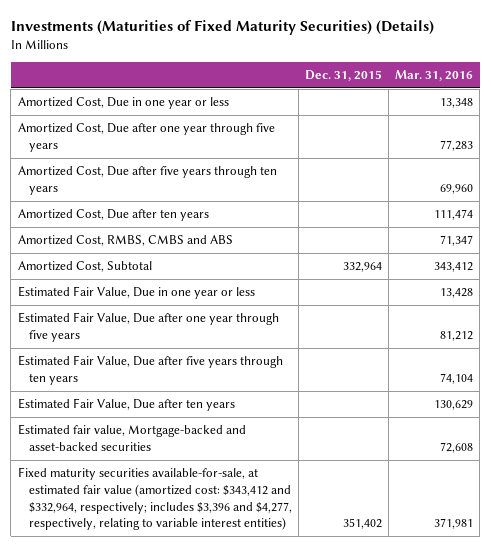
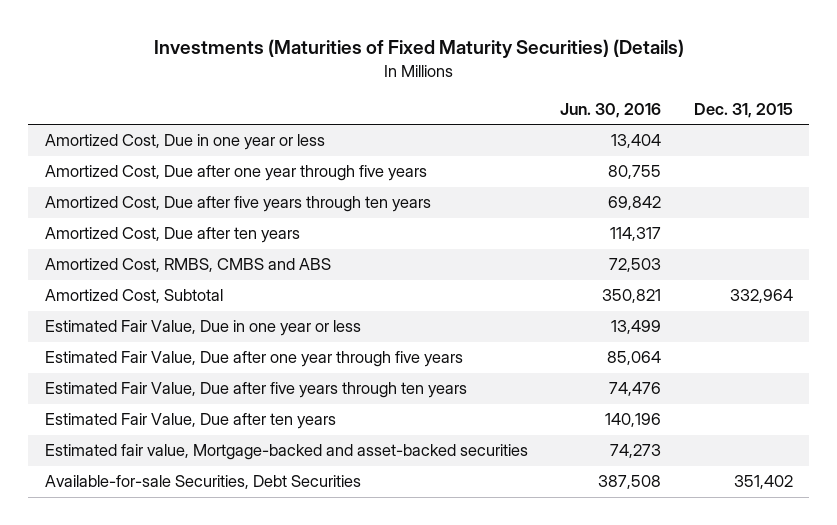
[395,70,474,82] Mar. 31, 2016 -> none
none -> [560,103,662,119] Jun. 30, 2016
[17,467,292,531] Fixed maturity securities available-for-sale, at estimated fair value (amortized cost: $343,412 and $332,964, respectively; includes $3,396 and $4,277, respectively, relating to variable interest entities) -> [44,475,361,490] Available-for-sale Securities, Debt Securities

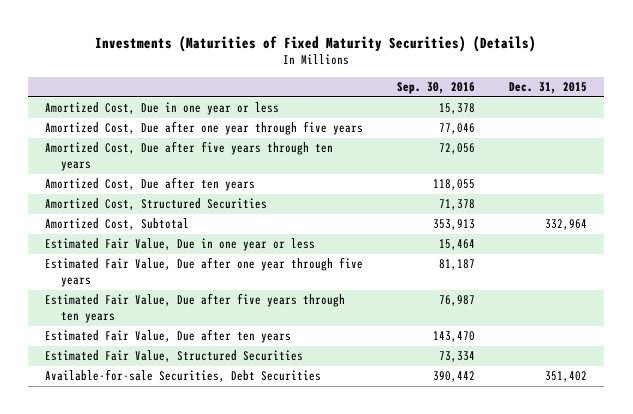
[560,103,662,119] Jun. 30, 2016 -> none
none -> [397,82,476,95] Sep. 30, 2016
[44,258,331,273] Amortized Cost, RMBS, CMBS and ABS -> [45,198,268,211] Amortized Cost, Structured Securities
[44,444,528,461] Estimated fair value, Mortgage-backed and asset-backed securities -> [45,350,304,363] Estimated Fair Value, Structured Securities

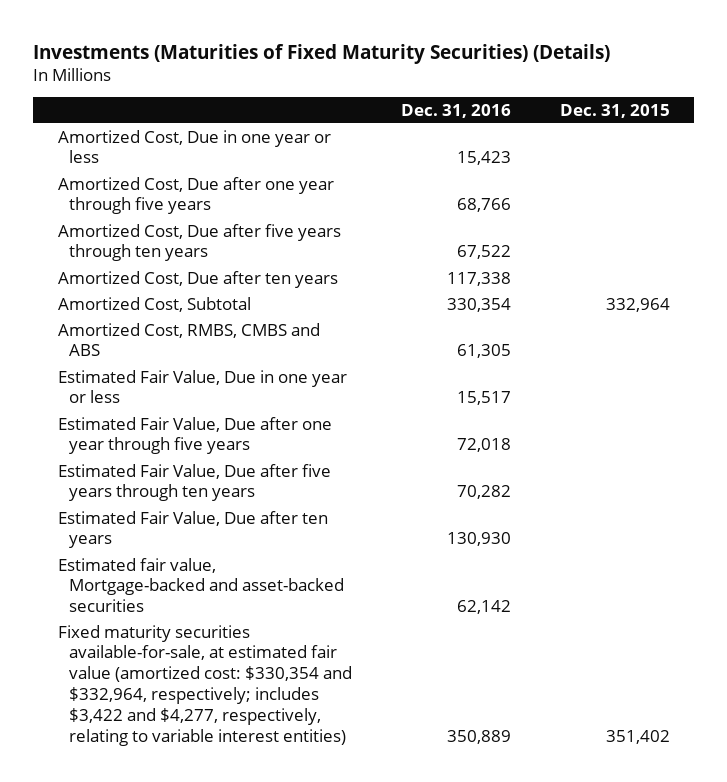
[397,82,476,95] Sep. 30, 2016 -> none
none -> [401,103,512,118] Dec. 31, 2016
[45,198,268,211] Amortized Cost, Structured Securities -> none
none -> [57,322,320,357] Amortized Cost, RMBS, CMBS and ABS
[45,350,304,363] Estimated Fair Value, Structured Securities -> [57,557,345,613] Estimated fair value, Mortgage-backed and asset-backed securities
[45,369,322,383] Available-for-sale Securities, Debt Securities -> [57,624,353,746] Fixed maturity securities available-for-sale, at estimated fair value (amortized cost: $330,354 and $332,964, respectively; includes $3,422 and $4,277, respectively, relating to variable interest entities)

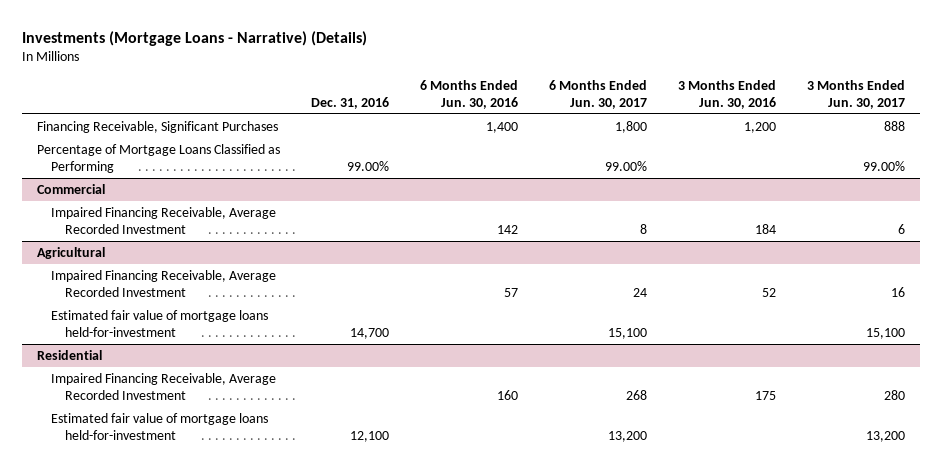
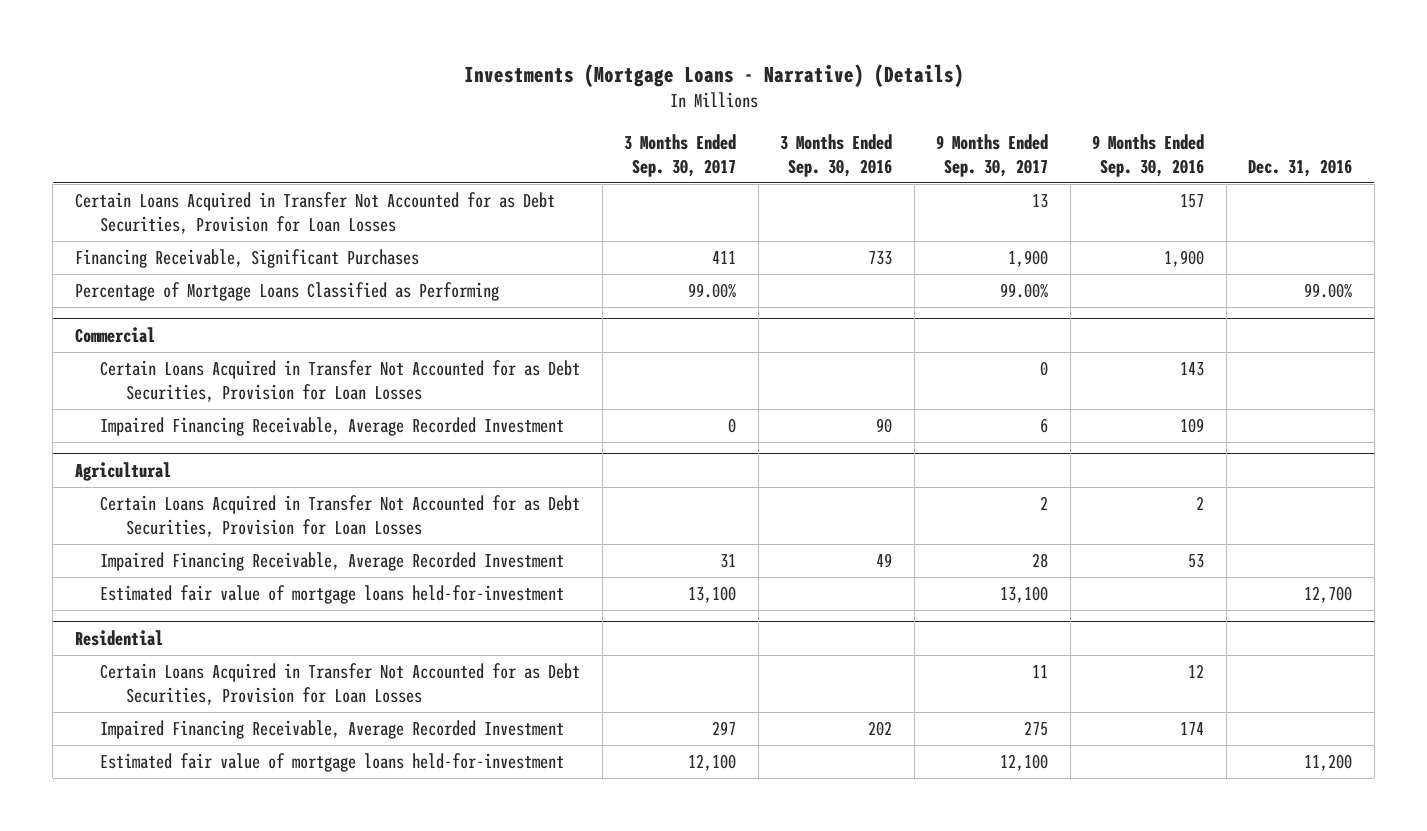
[420,79,519,109] 6 Months Ended Jun. 30, 2016 -> none
[548,79,647,109] 6 Months Ended Jun. 30, 2017 -> none
[677,79,776,109] 3 Months Ended Jun. 30, 2016 -> none
[806,79,905,109] 3 Months Ended Jun. 30, 2017 -> none
none -> [624,133,737,177] 3 Months Ended Sep. 30, 2017
none -> [780,133,893,177] 3 Months Ended Sep. 30, 2016
none -> [936,133,1049,177] 9 Months Ended Sep. 30, 2017
none -> [1092,133,1205,177] 9 Months Ended Sep. 30, 2016
none -> [74,192,555,234] Certain Loans Acquired in Transfer Not Accounted for as Debt Securities, Provision for Loan Losses
none -> [100,360,581,402] Certain Loans Acquired in Transfer Not Accounted for as Debt Securities, Provision for Loan Losses
none -> [100,495,581,537] Certain Loans Acquired in Transfer Not Accounted for as Debt Securities, Provision for Loan Losses
[350,327,390,339] 14,700 -> [1304,586,1353,604] 12,700
none -> [100,663,581,705] Certain Loans Acquired in Transfer Not Accounted for as Debt Securities, Provision for Loan Losses
[350,430,390,442] 12,100 -> [1304,754,1353,772] 11,200

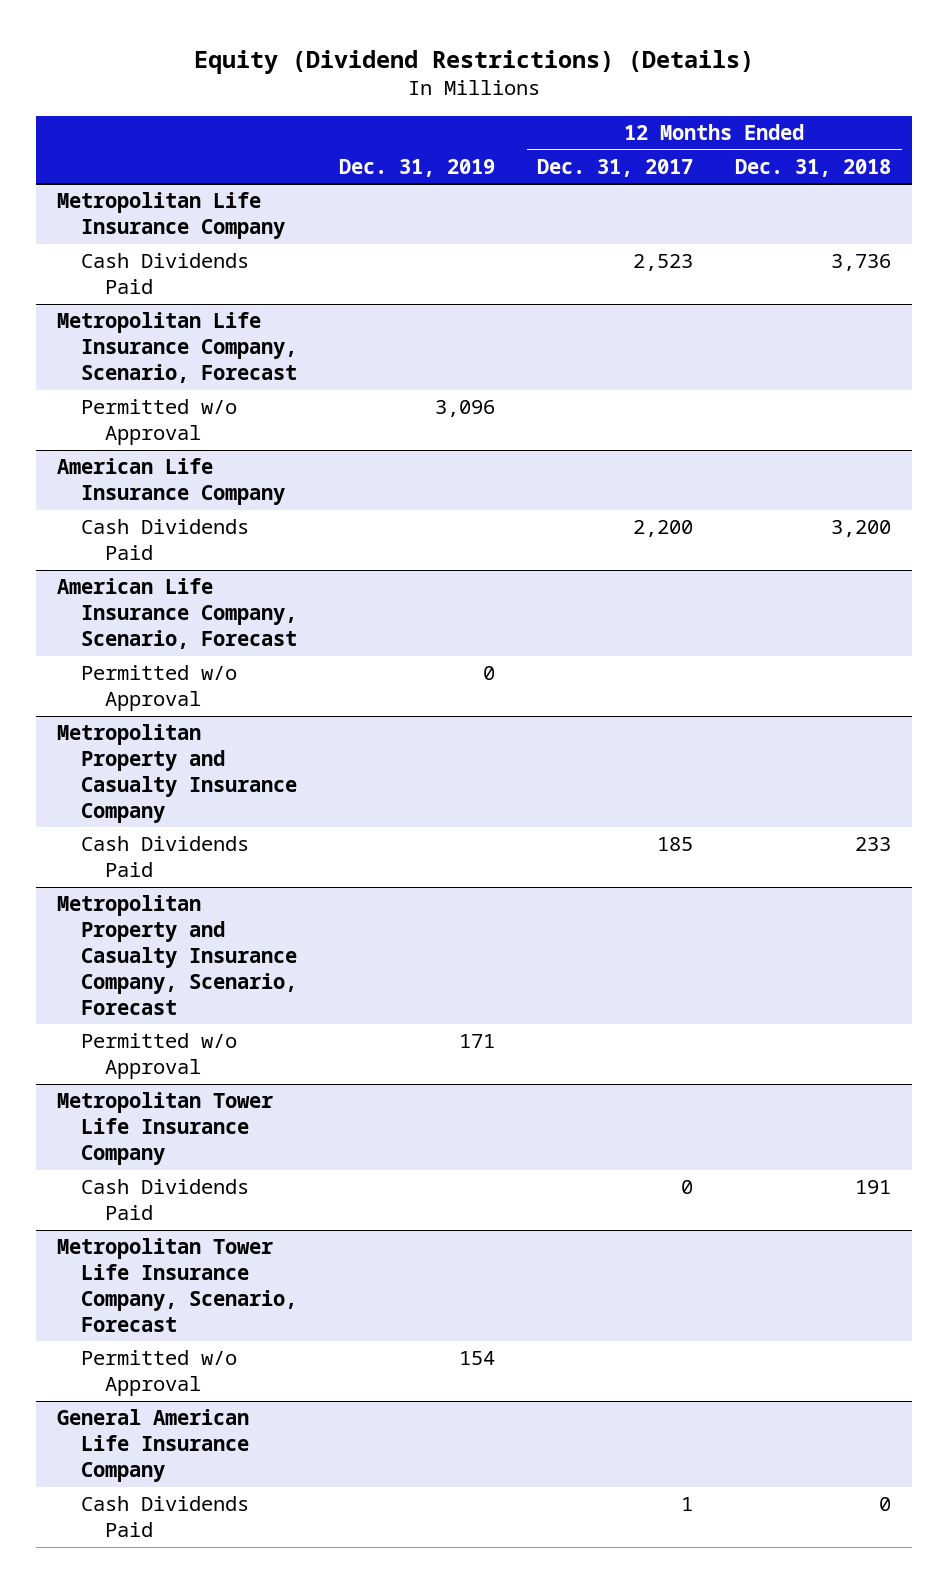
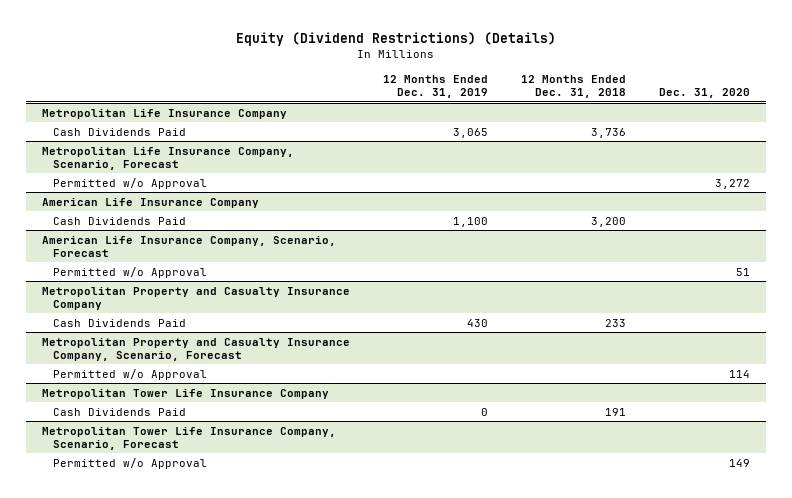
[339,158,496,177] Dec. 31, 2019 -> none
[537,158,694,177] Dec. 31, 2017 -> none
none -> [383,75,489,99] 12 Months Ended Dec. 31, 2019
none -> [658,88,750,99] Dec. 31, 2020
[56,1409,250,1483] General American Life Insurance Company -> none
[81,1496,250,1538] Cash Dividends Paid -> none

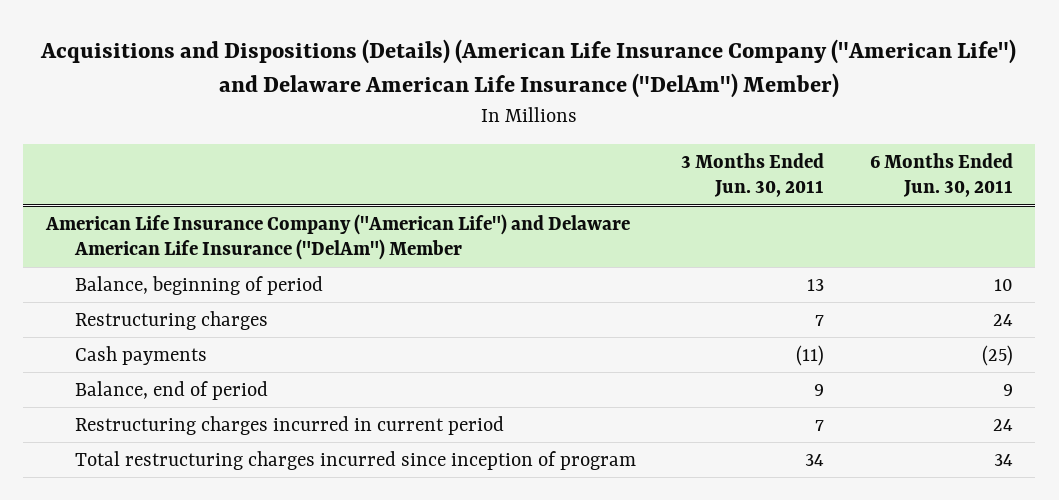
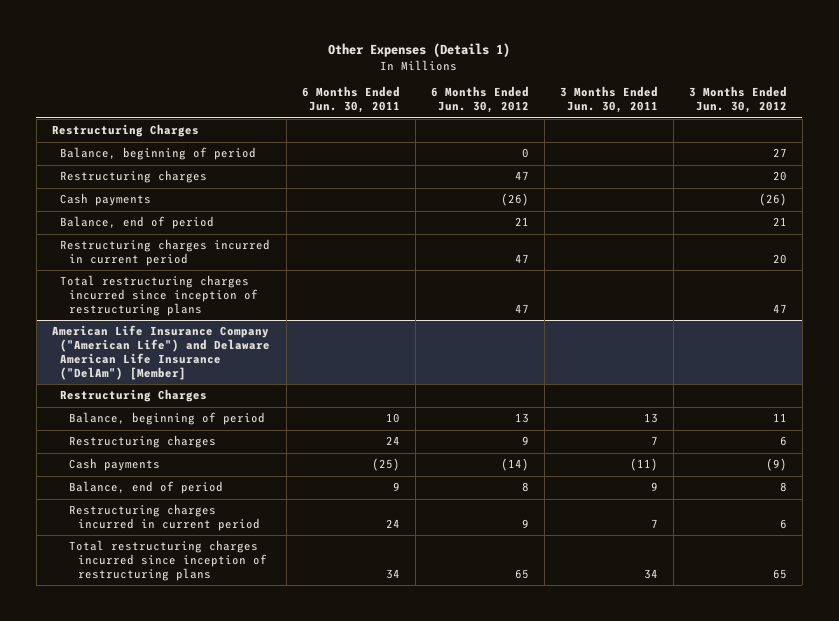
[40,38,1017,98] Acquisitions and Dispositions (Details) (American Life Insurance Company ("American Life") and Delaware American Life Insurance ("DelAm") Member) -> [328,43,511,58] Other Expenses (Details 1)
none -> [430,86,529,114] 6 Months Ended Jun. 30, 2012
none -> [688,86,787,114] 3 Months Ended Jun. 30, 2012
none -> [51,124,199,138] Restructuring Charges
none -> [60,147,257,161] Balance, beginning of period
none -> [60,170,208,184] Restructuring charges
none -> [60,193,152,207] Cash payments
none -> [60,216,215,230] Balance, end of period
none -> [60,239,271,267] Restructuring charges incurred in current period
none -> [60,275,259,317] Total restructuring charges incurred since inception of restructuring plans
[45,214,631,261] American Life Insurance Company ("American Life") and Delaware American Life Insurance ("DelAm") Member -> [51,325,271,381] American Life Insurance Company ("American Life") and Delaware American Life Insurance ("DelAm") [Member]
none -> [60,389,208,403] Restructuring Charges
[75,451,637,471] Total restructuring charges incurred since inception of program -> [69,540,267,582] Total restructuring charges incurred since inception of restructuring plans

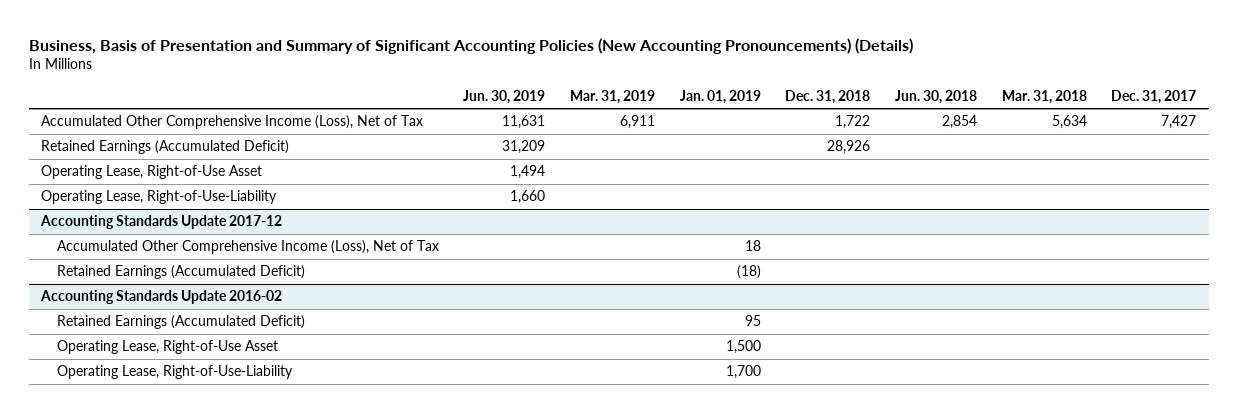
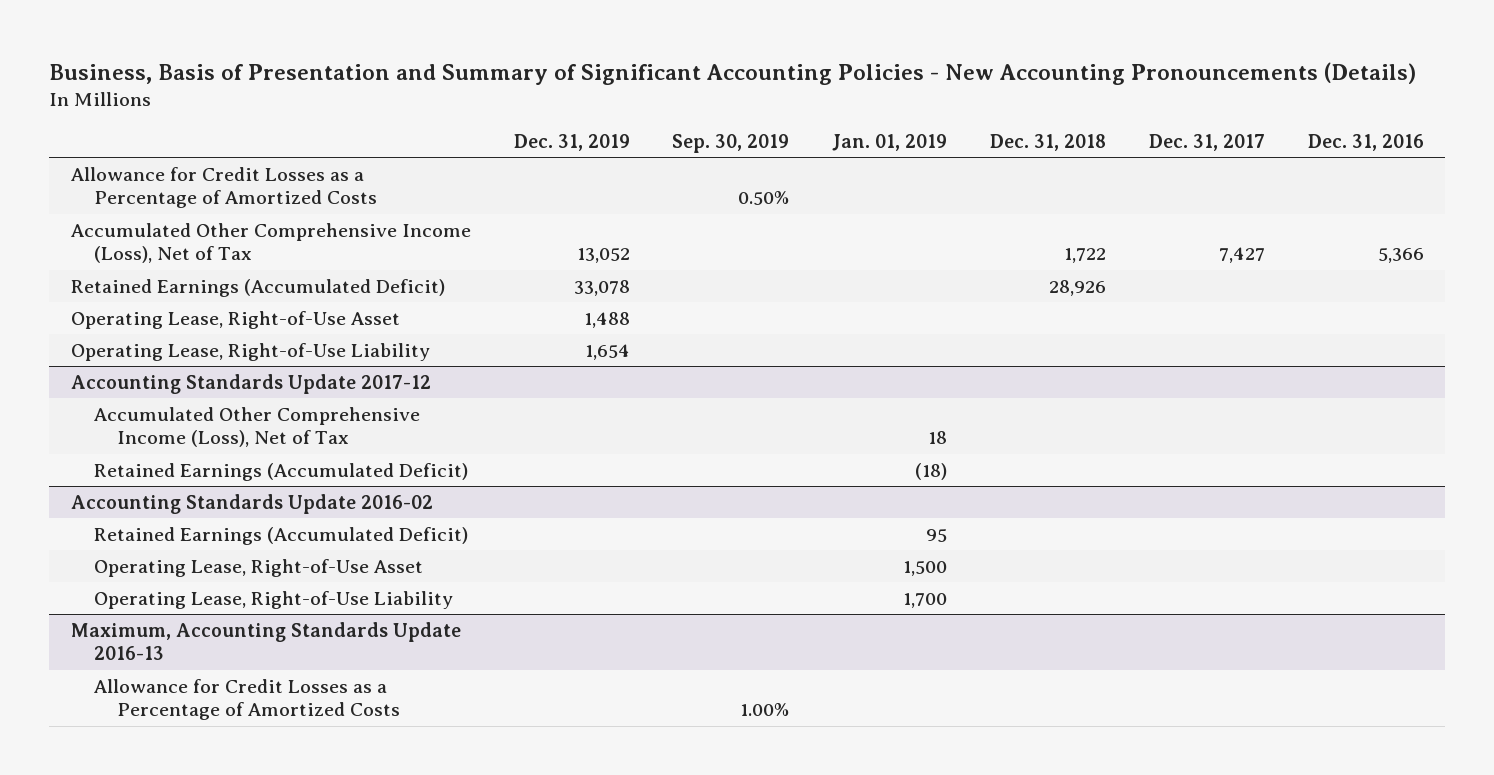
[29,37,914,54] Business, Basis of Presentation and Summary of Significant Accounting Policies (New Accounting Pronouncements) (Details) -> [49,61,1417,85] Business, Basis of Presentation and Summary of Significant Accounting Policies - New Accounting Pronouncements (Details)
[463,89,546,104] Jun. 30, 2019 -> none
[570,89,656,104] Mar. 31, 2019 -> none
[894,89,977,104] Jun. 30, 2018 -> none
[1001,89,1087,104] Mar. 31, 2018 -> none
none -> [513,134,630,152] Dec. 31, 2019
none -> [672,134,790,154] Sep. 30, 2019
none -> [1307,134,1424,152] Dec. 31, 2016
none -> [70,166,377,209] Allowance for Credit Losses as a Percentage of Amortized Costs
[41,190,278,205] Operating Lease, Right-of-Use-Liability -> [70,342,430,361] Operating Lease, Right-of-Use Liability
[56,365,293,380] Operating Lease, Right-of-Use-Liability -> [93,590,453,609] Operating Lease, Right-of-Use Liability
none -> [70,621,461,661] Maximum, Accounting Standards Update 2016-13
none -> [93,678,400,721] Allowance for Credit Losses as a Percentage of Amortized Costs

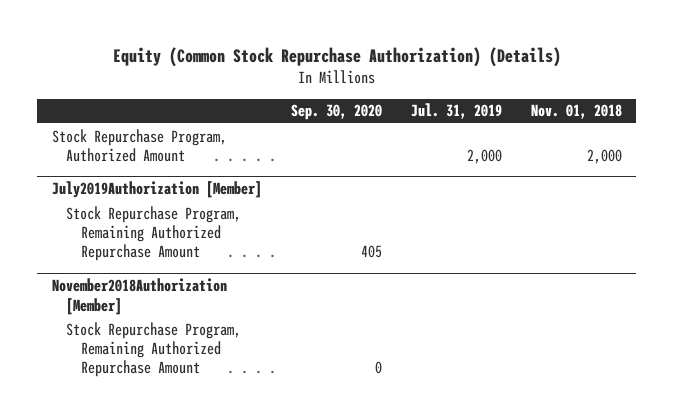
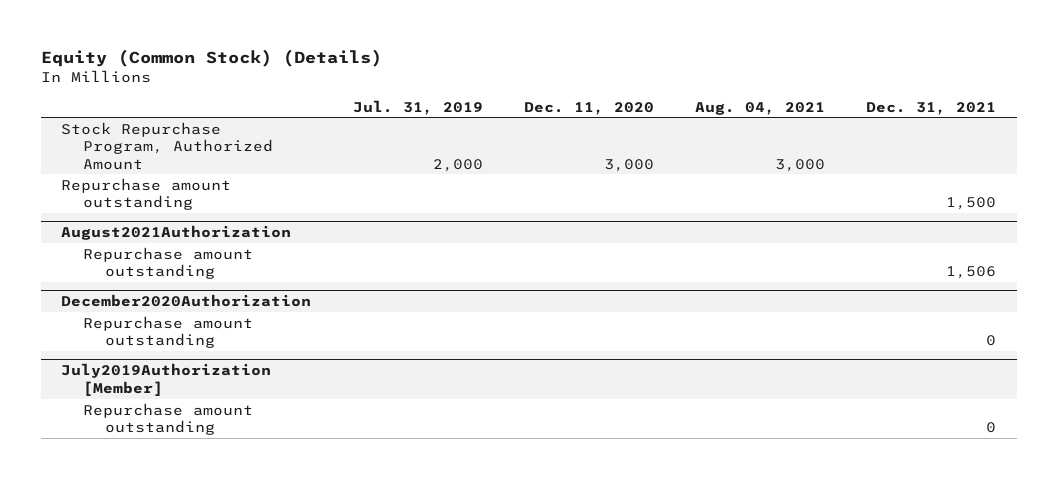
[112,46,561,67] Equity (Common Stock Repurchase Authorization) (Details) -> [40,48,382,67] Equity (Common Stock) (Details)
[290,104,382,121] Sep. 30, 2020 -> none
[530,104,622,120] Nov. 01, 2018 -> none
none -> [523,101,654,115] Dec. 11, 2020
none -> [694,101,825,115] Aug. 04, 2021
none -> [865,101,996,115] Dec. 31, 2021
none -> [61,177,232,211] Repurchase amount outstanding
none -> [61,225,292,241] August2021Authorization
none -> [83,246,254,280] Repurchase amount outstanding
none -> [61,294,312,308] December2020Authorization
none -> [83,315,254,349] Repurchase amount outstanding
[51,278,227,315] November2018Authorization [Member] -> none
[66,321,242,378] Stock Repurchase Program, Remaining Authorized Repurchase Amount -> none
[66,205,242,262] Stock Repurchase Program, Remaining Authorized Repurchase Amount -> [83,402,254,436] Repurchase amount outstanding

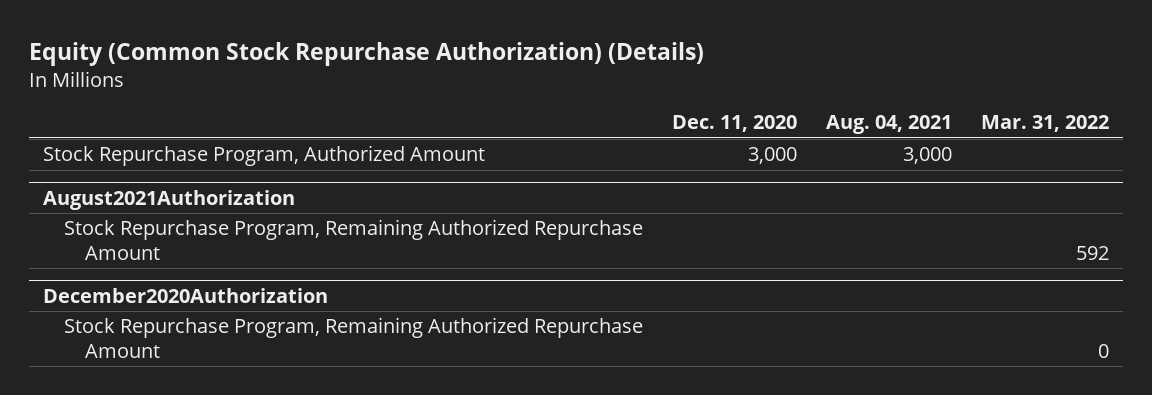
[40,48,382,67] Equity (Common Stock) (Details) -> [28,42,704,67] Equity (Common Stock Repurchase Authorization) (Details)
[352,99,483,115] Jul. 31, 2019 -> none
[865,101,996,115] Dec. 31, 2021 -> none
none -> [980,115,1109,133] Mar. 31, 2022
[61,177,232,211] Repurchase amount outstanding -> none
[83,246,254,280] Repurchase amount outstanding -> [64,219,644,260] Stock Repurchase Program, Remaining Authorized Repurchase Amount
[61,363,272,396] July2019Authorization [Member] -> none
[83,402,254,436] Repurchase amount outstanding -> none
[83,315,254,349] Repurchase amount outstanding -> [64,317,644,358] Stock Repurchase Program, Remaining Authorized Repurchase Amount

